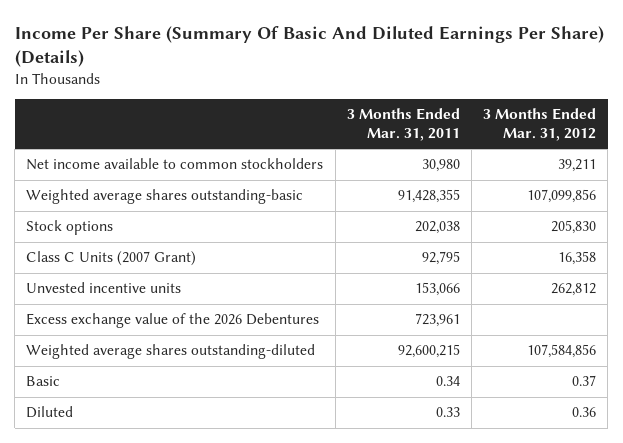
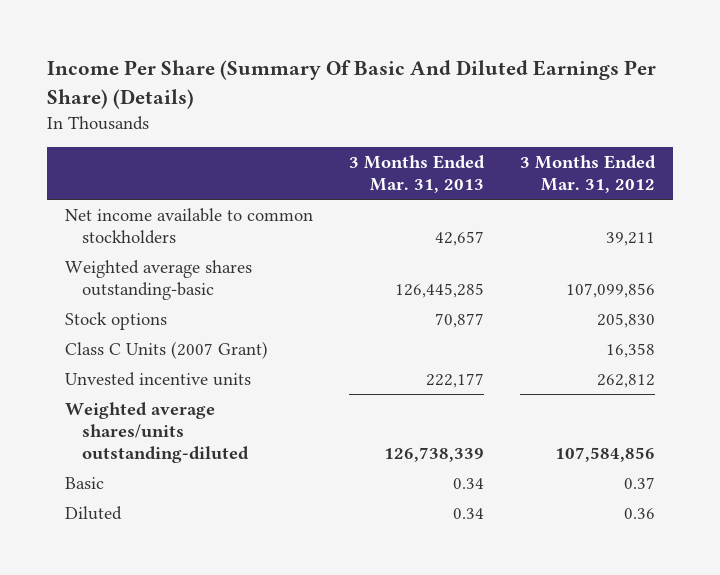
[346,108,460,142] 3 Months Ended Mar. 31, 2011 -> none
none -> [348,155,485,194] 3 Months Ended Mar. 31, 2013
[26,313,320,329] Excess exchange value of the 2026 Debentures -> none
[26,344,316,360] Weighted average shares outstanding-diluted -> [64,401,250,463] Weighted average shares/units outstanding-diluted

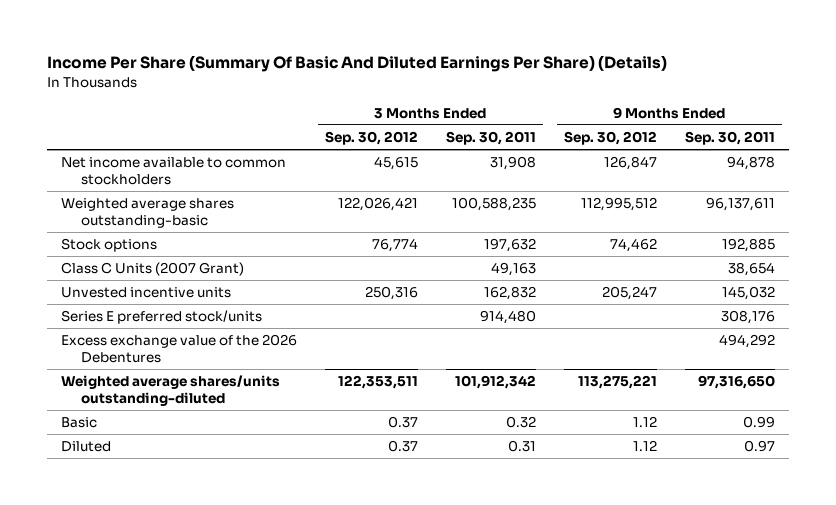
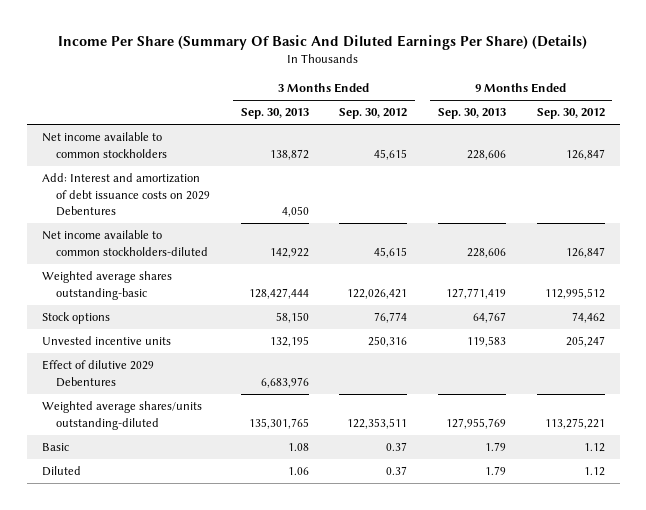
[445,130,536,145] Sep. 30, 2011 -> none
[684,130,775,145] Sep. 30, 2011 -> none
none -> [240,108,309,120] Sep. 30, 2013
none -> [437,108,506,120] Sep. 30, 2013
none -> [41,173,210,216] Add: Interest and amortization of debt issuance costs on 2029 Debentures
none -> [41,230,208,256] Net income available to common stockholders-diluted
[61,262,245,277] Class C Units (2007 Grant) -> none
[61,310,263,325] Series E preferred stock/units -> none
[61,334,298,363] Excess exchange value of the 2026 Debentures -> [41,360,154,387] Effect of dilutive 2029 Debentures

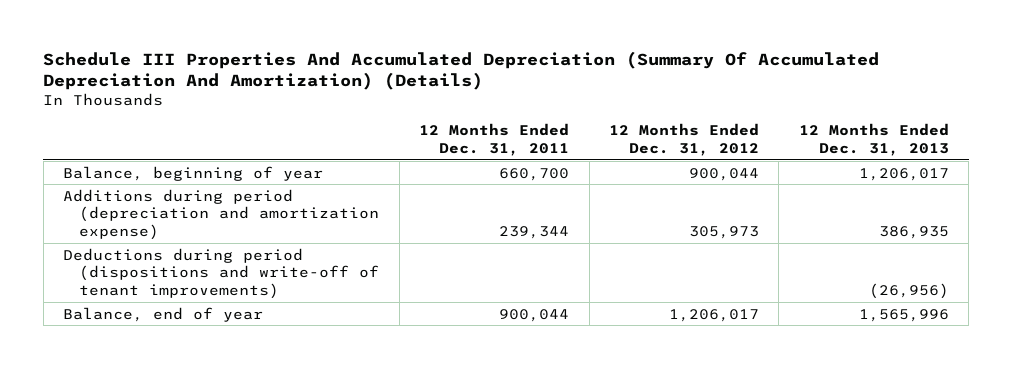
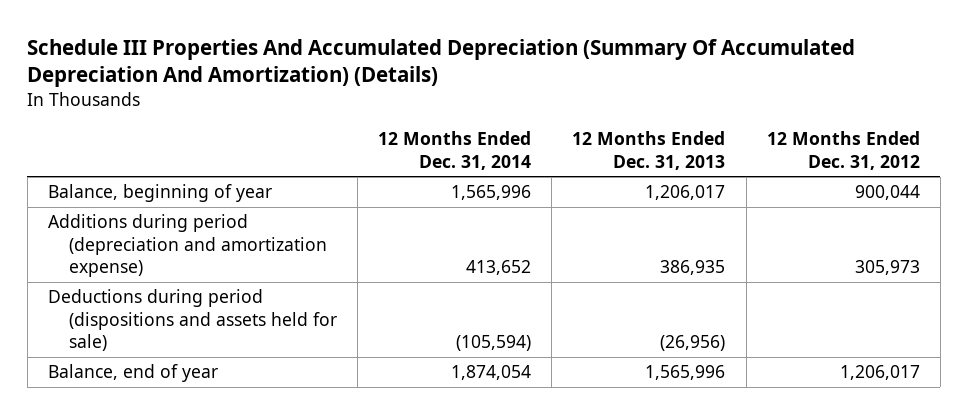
[419,123,570,156] 12 Months Ended Dec. 31, 2011 -> none
none -> [378,130,532,170] 12 Months Ended Dec. 31, 2014
[62,247,380,300] Deductions during period (dispositions and write-off of tenant improvements) -> [48,289,337,352] Deductions during period (dispositions and assets held for sale)

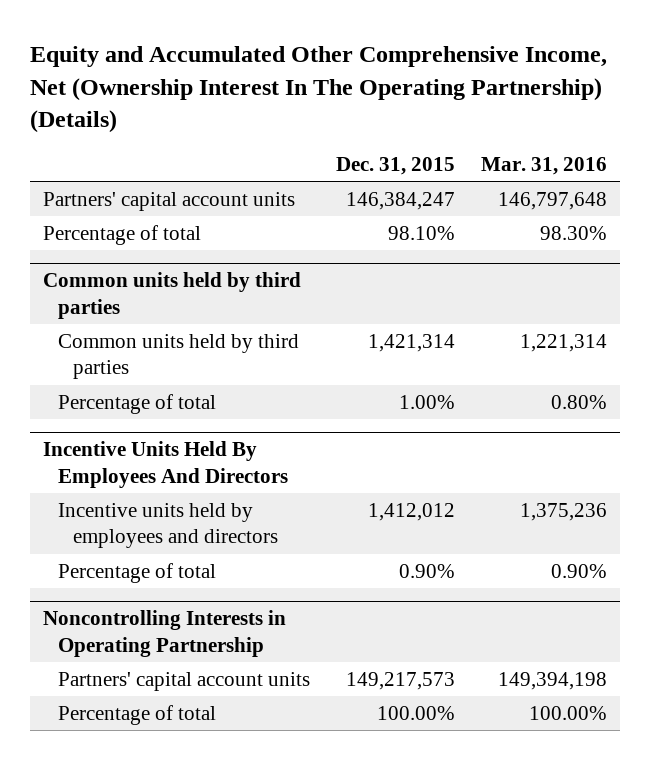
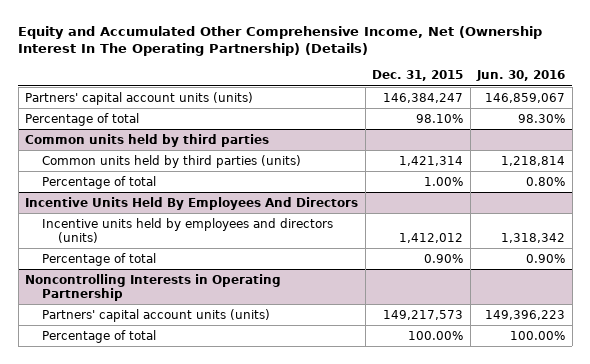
[481,157,608,176] Mar. 31, 2016 -> none
none -> [476,70,566,82] Jun. 30, 2016
[42,191,295,211] Partners' capital account units -> [25,91,254,105] Partners' capital account units (units)
[57,333,299,380] Common units held by third parties -> [41,154,301,168] Common units held by third parties (units)
[57,502,278,549] Incentive units held by employees and directors -> [41,217,333,243] Incentive units held by employees and directors (units)
[57,671,310,691] Partners' capital account units -> [41,308,270,322] Partners' capital account units (units)

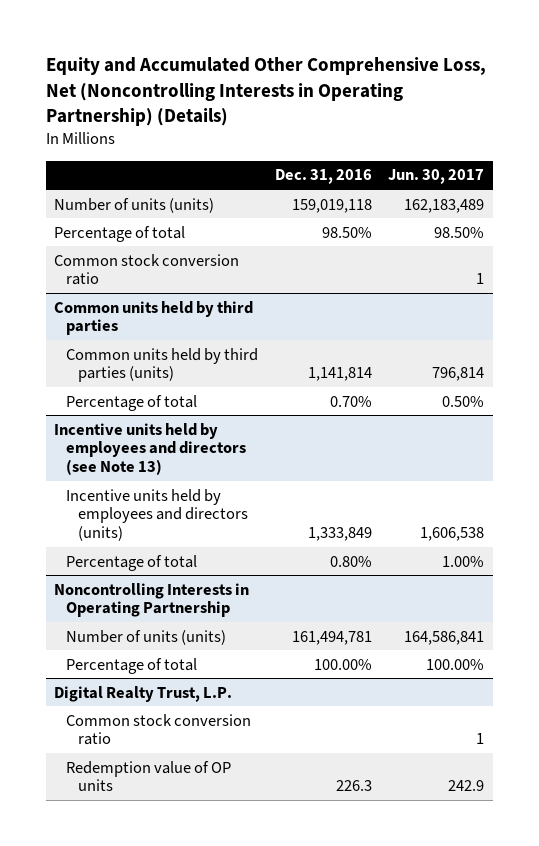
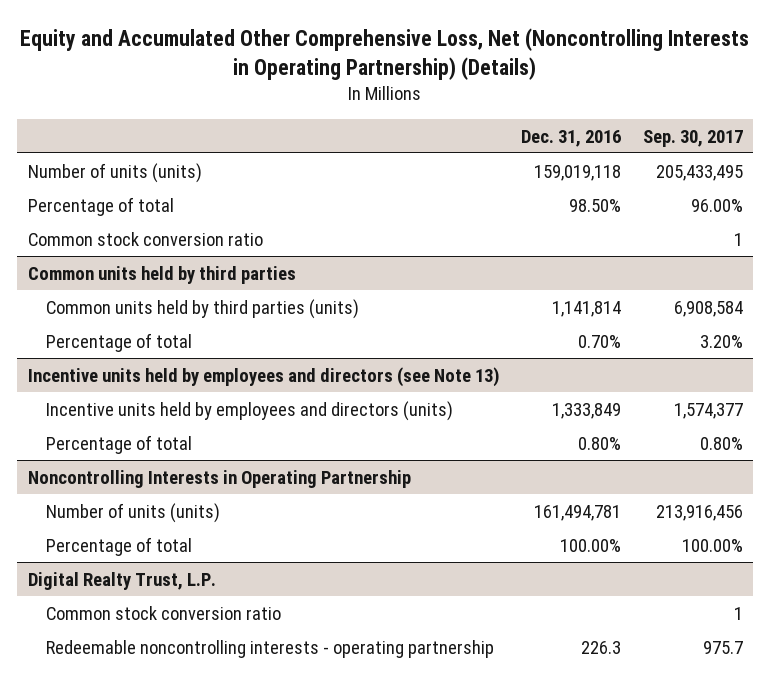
[388,169,485,185] Jun. 30, 2017 -> none
none -> [642,129,743,147] Sep. 30, 2017
[66,760,232,792] Redemption value of OP units -> [45,639,494,658] Redeemable noncontrolling interests - operating partnership

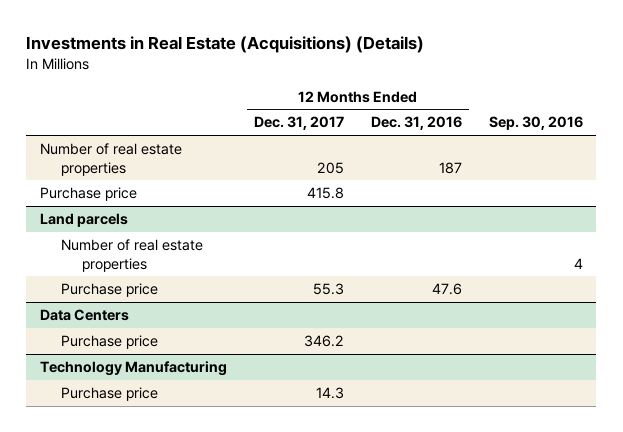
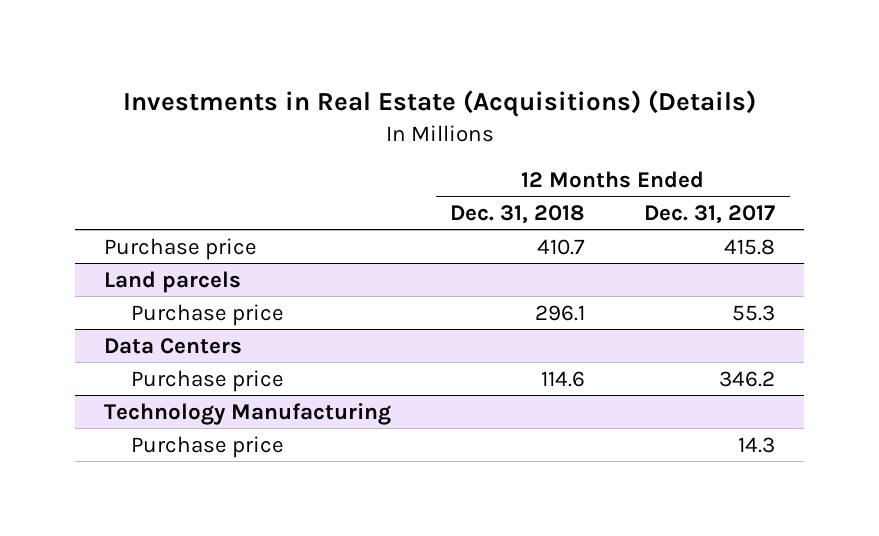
[370,116,462,131] Dec. 31, 2016 -> none
[488,116,583,131] Sep. 30, 2016 -> none
none -> [450,204,586,224] Dec. 31, 2018
[39,143,182,176] Number of real estate properties -> none
[61,239,204,272] Number of real estate properties -> none

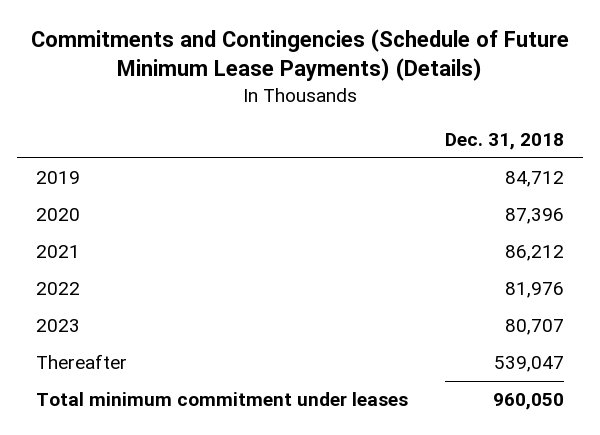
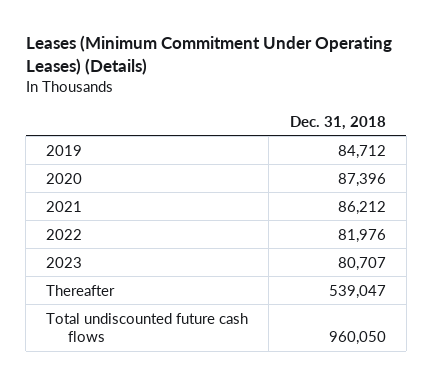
[31,28,570,82] Commitments and Contingencies (Schedule of Future Minimum Lease Payments) (Details) -> [25,35,392,76] Leases (Minimum Commitment Under Operating Leases) (Details)
[35,392,408,407] Total minimum commitment under leases -> [46,312,249,343] Total undiscounted future cash flows

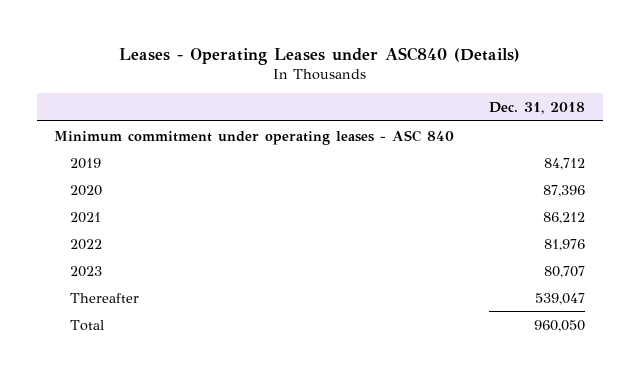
[25,35,392,76] Leases (Minimum Commitment Under Operating Leases) (Details) -> [118,46,520,65] Leases - Operating Leases under ASC840 (Details)
none -> [54,129,455,145] Minimum commitment under operating leases - ASC 840
[46,312,249,343] Total undiscounted future cash flows -> [70,319,105,331] Total

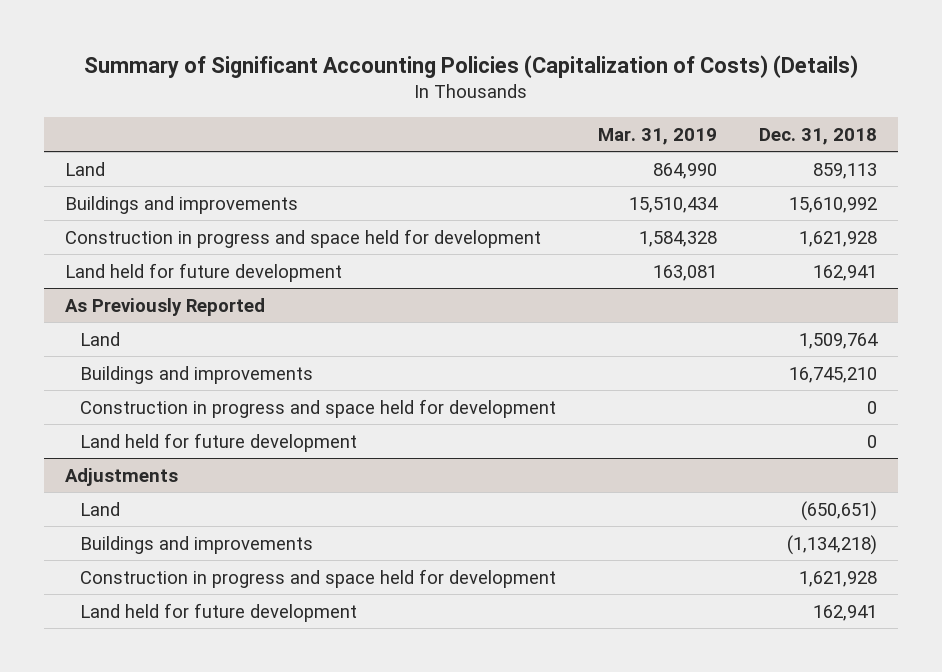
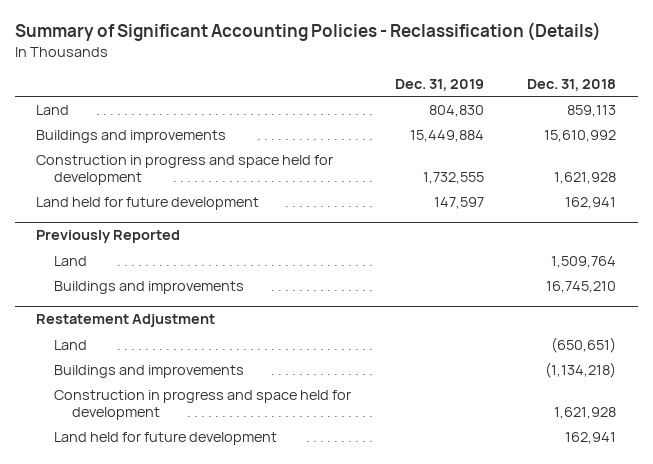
[83,54,858,78] Summary of Significant Accounting Policies (Capitalization of Costs) (Details) -> [14,22,601,42] Summary of Significant Accounting Policies - Reclassification (Details)
[597,127,717,145] Mar. 31, 2019 -> none
none -> [394,79,484,92] Dec. 31, 2019
[64,297,265,316] As Previously Reported -> [36,230,181,244] Previously Reported
[79,398,556,418] Construction in progress and space held for development -> none
[79,432,357,452] Land held for future development -> none
[64,467,178,486] Adjustments -> [36,314,216,328] Restatement Adjustment

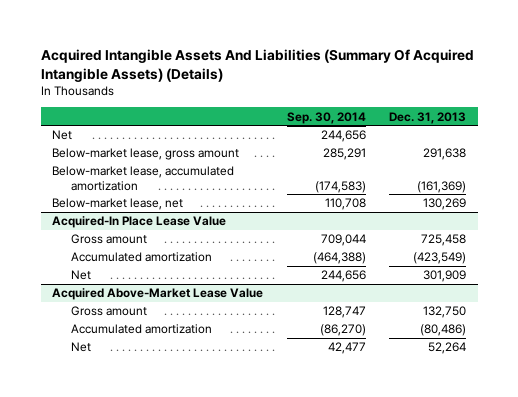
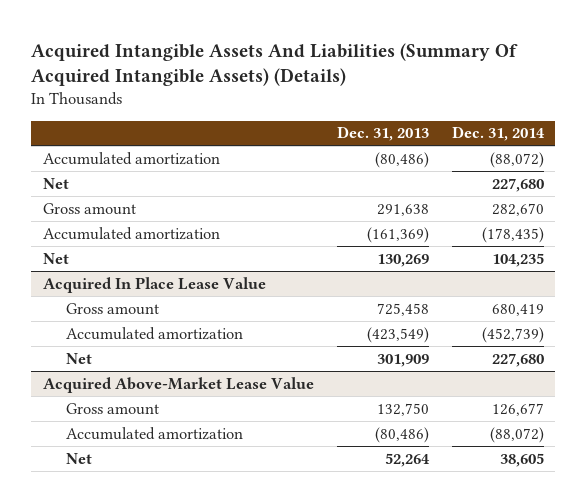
[286,111,366,124] Sep. 30, 2014 -> none
none -> [451,126,545,142] Dec. 31, 2014
none -> [42,151,220,165] Accumulated amortization
[52,148,240,161] Below-market lease, gross amount -> [42,202,136,215] Gross amount
[52,166,235,191] Below-market lease, accumulated amortization -> [42,226,220,240] Accumulated amortization
[52,198,184,211] Below-market lease, net -> [42,252,69,264] Net
[52,216,227,229] Acquired-In Place Lease Value -> [42,276,266,293] Acquired In Place Lease Value

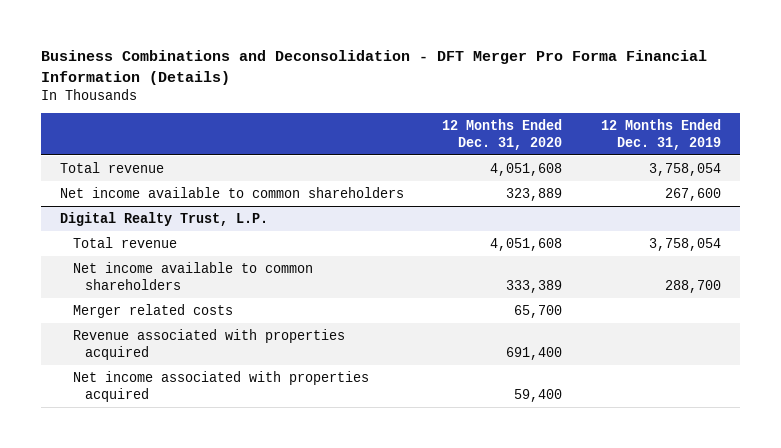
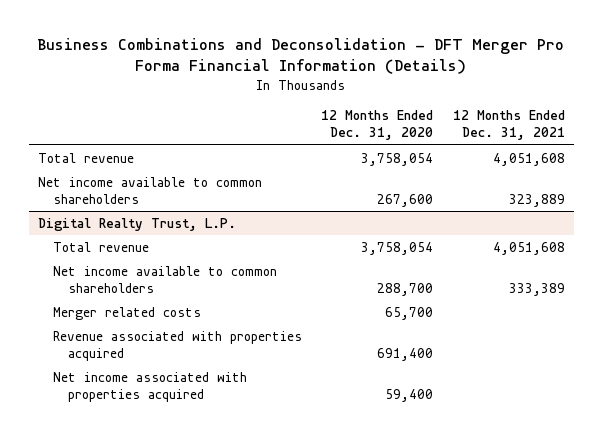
[600,118,721,150] 12 Months Ended Dec. 31, 2019 -> none
none -> [452,110,565,141] 12 Months Ended Dec. 31, 2021
[490,162,563,176] 4,051,608 -> [361,152,434,166] 3,758,054
[506,187,563,201] 323,889 -> [377,194,434,208] 267,600
[490,237,563,251] 4,051,608 -> [361,241,434,255] 3,758,054
[506,279,563,293] 333,389 -> [377,283,434,297] 288,700

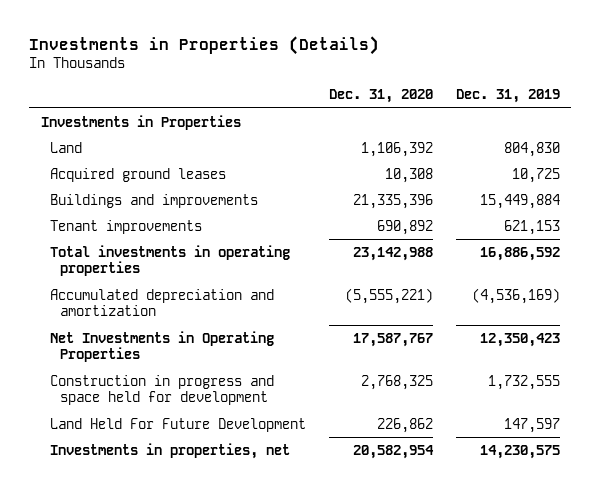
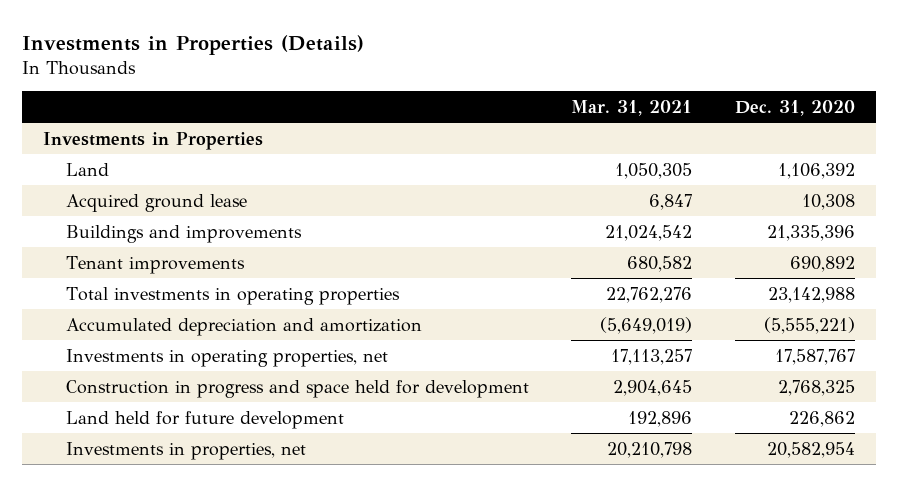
[455,89,560,104] Dec. 31, 2019 -> none
none -> [571,99,693,116] Mar. 31, 2021
[50,167,227,182] Acquired ground leases -> [66,193,248,212] Acquired ground lease
[50,330,275,363] Net Investments in Operating Properties -> [66,348,389,367] Investments in operating properties, net
[50,417,307,432] Land Held For Future Development -> [66,410,345,429] Land held for future development

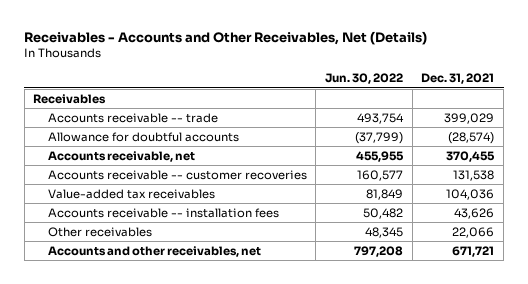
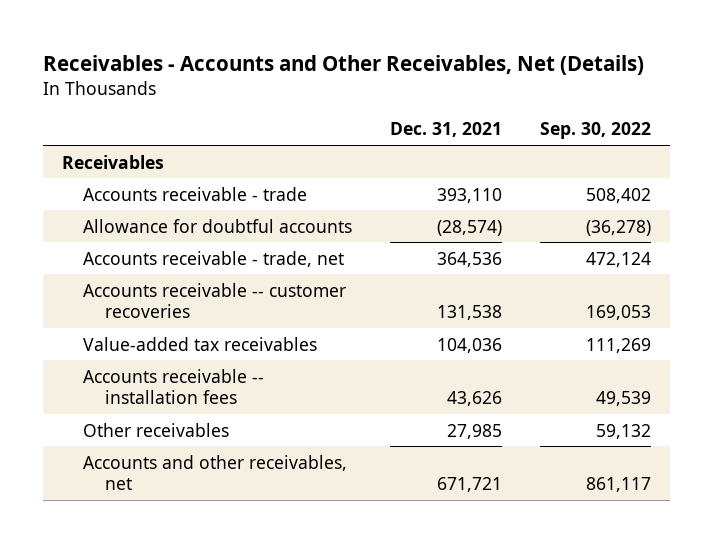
[324,72,403,84] Jun. 30, 2022 -> none
none -> [539,122,651,140] Sep. 30, 2022
[47,112,218,123] Accounts receivable -- trade -> [83,186,308,201] Accounts receivable - trade
[444,112,495,124] 399,029 -> [437,187,503,203] 393,110
[47,150,195,162] Accounts receivable, net -> [83,250,345,267] Accounts receivable - trade, net
[446,150,496,162] 370,455 -> [437,251,503,267] 364,536
[452,226,495,238] 22,066 -> [447,423,503,439] 27,985

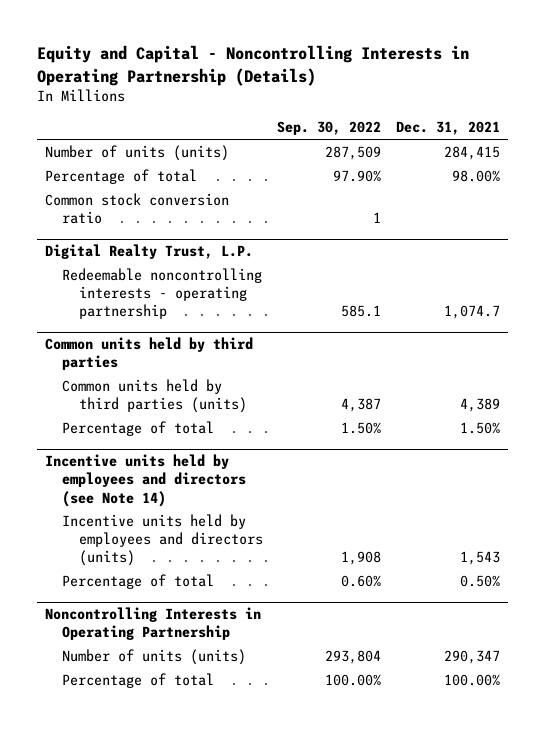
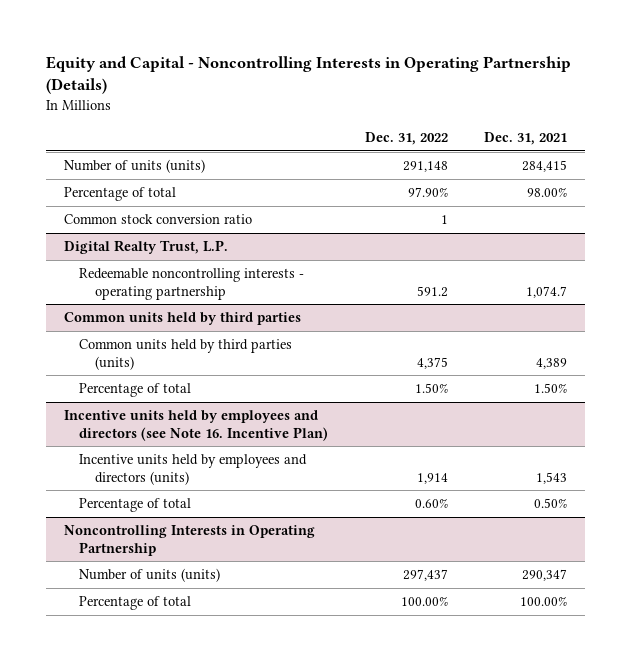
[277,121,382,136] Sep. 30, 2022 -> none
none -> [364,131,448,145] Dec. 31, 2022
[44,454,246,507] Incentive units held by employees and directors (see Note 14) -> [64,409,329,441] Incentive units held by employees and directors (see Note 16. Incentive Plan)

